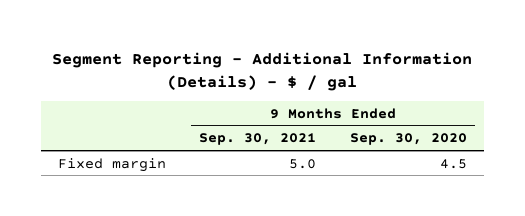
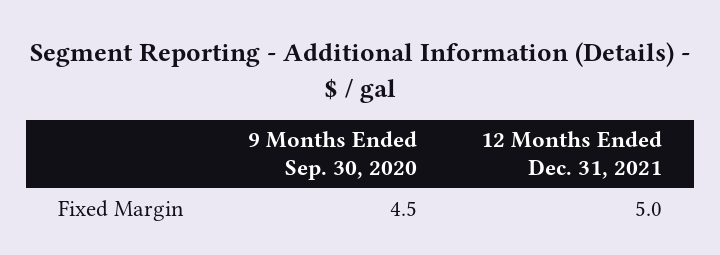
[199,133,317,146] Sep. 30, 2021 -> none
none -> [480,131,662,180] 12 Months Ended Dec. 31, 2021
[57,157,166,172] Fixed margin -> [58,200,185,222] Fixed Margin

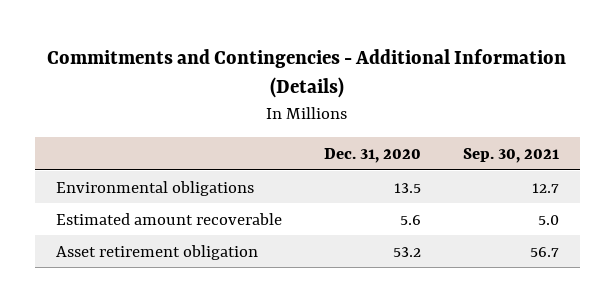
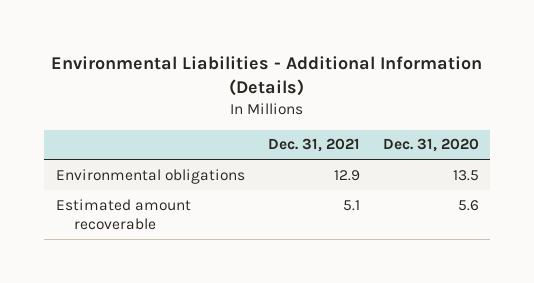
[47,49,567,99] Commitments and Contingencies - Additional Information (Details) -> [51,55,483,96] Environmental Liabilities - Additional Information (Details)
[462,147,559,163] Sep. 30, 2021 -> none
none -> [267,138,360,153] Dec. 31, 2021
[55,244,258,260] Asset retirement obligation -> none

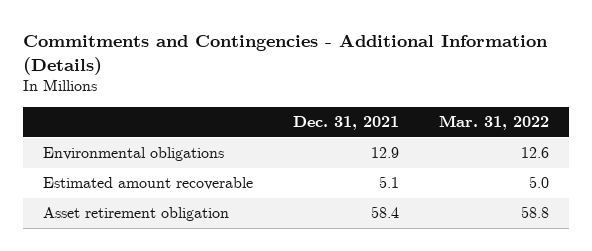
[51,55,483,96] Environmental Liabilities - Additional Information (Details) -> [23,33,549,75] Commitments and Contingencies - Additional Information (Details)
[382,138,479,153] Dec. 31, 2020 -> none
none -> [438,115,549,131] Mar. 31, 2022
none -> [42,207,229,222] Asset retirement obligation

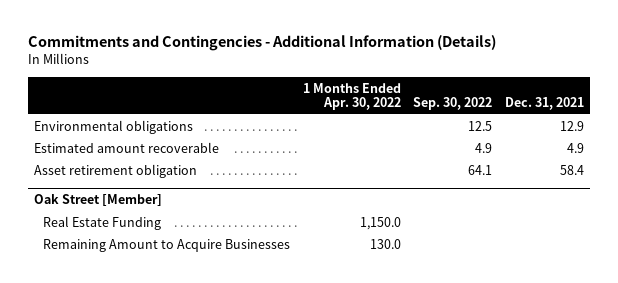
[438,115,549,131] Mar. 31, 2022 -> none
none -> [302,82,401,111] 1 Months Ended Apr. 30, 2022
none -> [413,97,493,111] Sep. 30, 2022
[378,176,399,189] 5.1 -> [567,142,585,153] 4.9
none -> [34,194,163,207] Oak Street [Member]
none -> [43,215,162,230] Real Estate Funding
none -> [43,238,291,252] Remaining Amount to Acquire Businesses

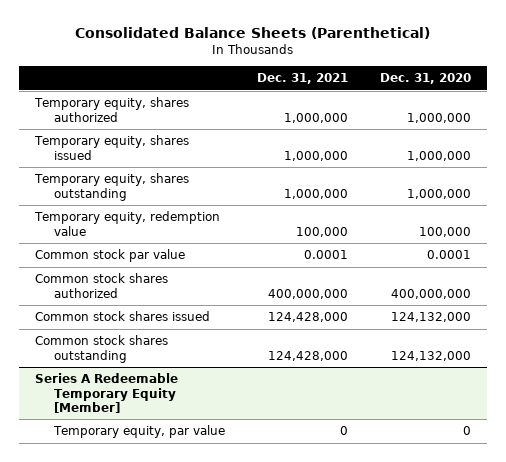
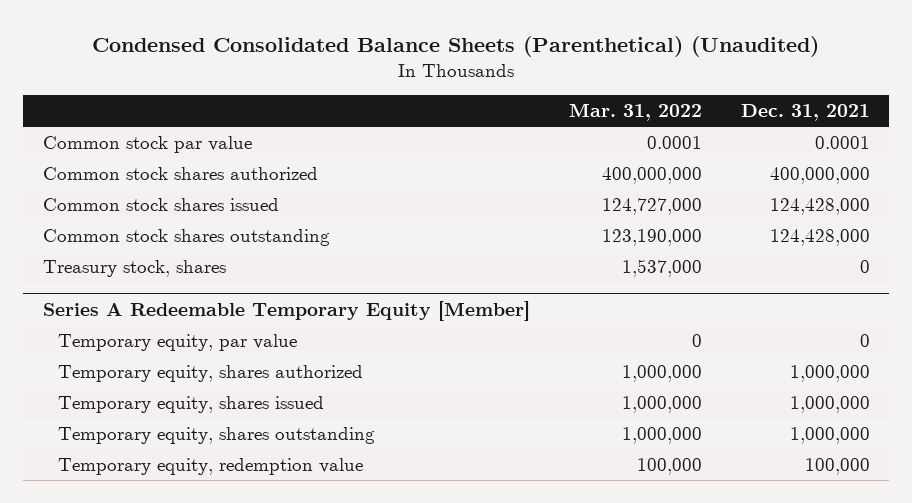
[75,26,431,39] Consolidated Balance Sheets (Parenthetical) -> [92,36,820,58] Condensed Consolidated Balance Sheets (Parenthetical) (Unaudited)
[380,73,472,85] Dec. 31, 2020 -> none
none -> [568,103,702,122] Mar. 31, 2022
[34,97,190,122] Temporary equity, shares authorized -> none
[34,135,190,160] Temporary equity, shares issued -> none
[34,173,190,201] Temporary equity, shares outstanding -> none
[34,211,221,236] Temporary equity, redemption value -> none
none -> [42,259,226,277] Treasury stock, shares
none -> [57,364,363,382] Temporary equity, shares authorized
none -> [57,395,324,413] Temporary equity, shares issued
none -> [57,426,375,444] Temporary equity, shares outstanding
none -> [57,457,363,475] Temporary equity, redemption value

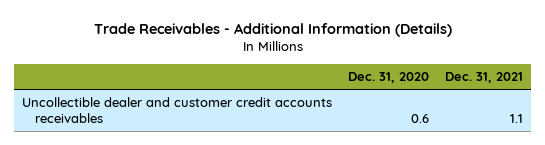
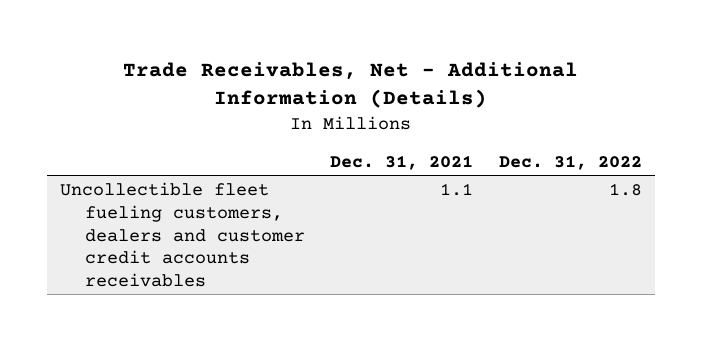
[93,22,452,37] Trade Receivables - Additional Information (Details) -> [123,61,579,109] Trade Receivables, Net - Additional Information (Details)
[348,72,430,84] Dec. 31, 2020 -> none
none -> [499,154,643,170] Dec. 31, 2022
[22,97,333,124] Uncollectible dealer and customer credit accounts receivables -> [60,182,305,287] Uncollectible fleet fueling customers, dealers and customer credit accounts receivables

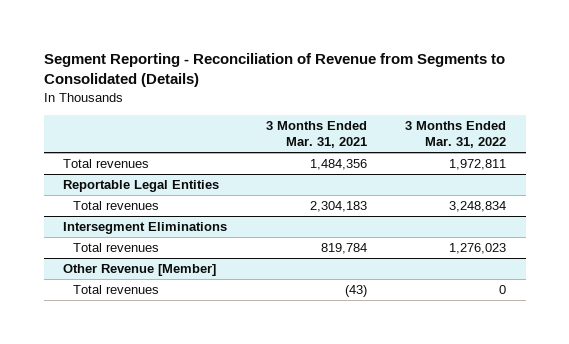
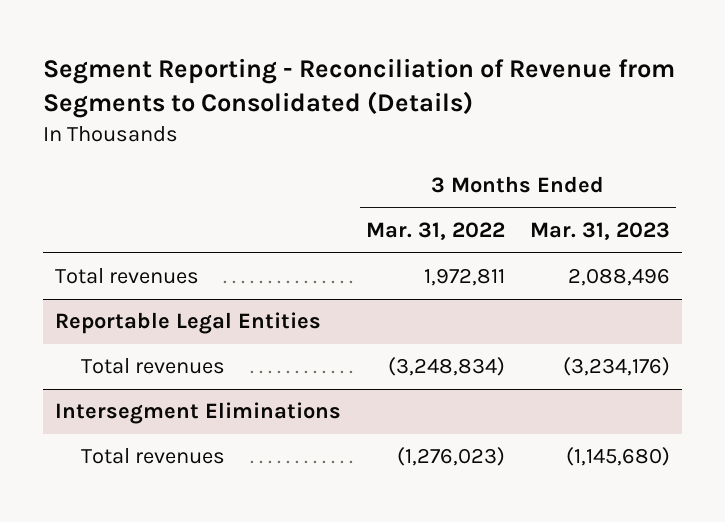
[265,120,367,149] 3 Months Ended Mar. 31, 2021 -> none
none -> [529,222,670,241] Mar. 31, 2023
[449,200,507,212] 3,248,834 -> [387,357,505,377] (3,248,834)
[62,263,216,276] Other Revenue [Member] -> none
[73,284,160,294] Total revenues -> none
[449,242,507,254] 1,276,023 -> [396,447,505,467] (1,276,023)

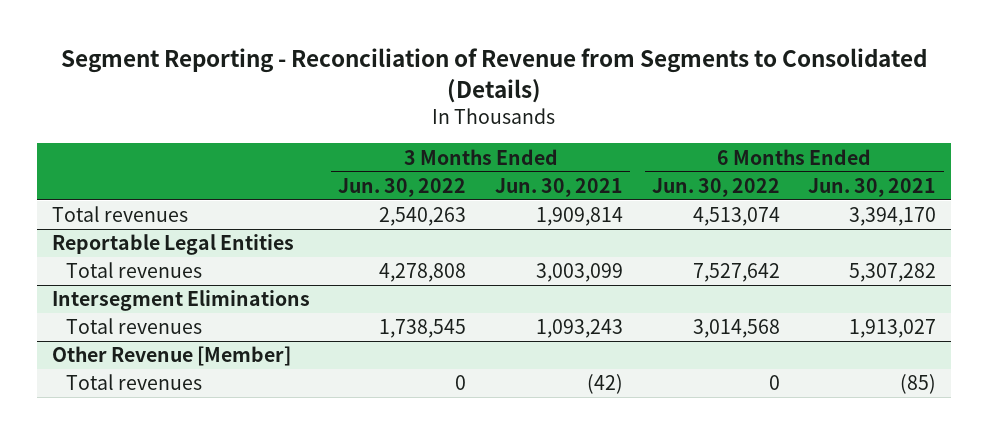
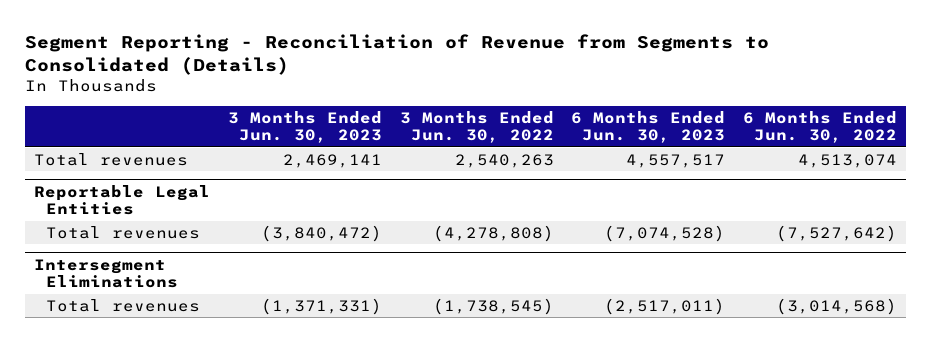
[495,177,624,197] Jun. 30, 2021 -> none
[808,177,937,197] Jun. 30, 2021 -> none
none -> [227,110,382,144] 3 Months Ended Jun. 30, 2023
none -> [571,110,726,144] 6 Months Ended Jun. 30, 2023
[379,263,467,283] 4,278,808 -> [432,224,554,242] (4,278,808)
[692,263,780,283] 7,527,642 -> [776,224,898,242] (7,527,642)
[51,346,291,367] Other Revenue [Member] -> none
[65,374,202,391] Total revenues -> none
[379,319,467,339] 1,738,545 -> [432,297,554,315] (1,738,545)
[692,319,780,339] 3,014,568 -> [776,297,898,315] (3,014,568)

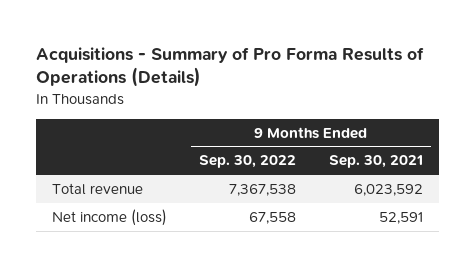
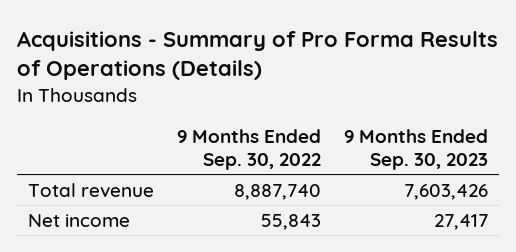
[328,155,423,169] Sep. 30, 2021 -> none
none -> [343,129,488,171] 9 Months Ended Sep. 30, 2023
[229,184,297,197] 7,367,538 -> [233,183,321,200] 8,887,740
[52,209,168,227] Net income (loss) -> [28,213,131,227] Net income
[249,212,297,225] 67,558 -> [260,213,321,230] 55,843

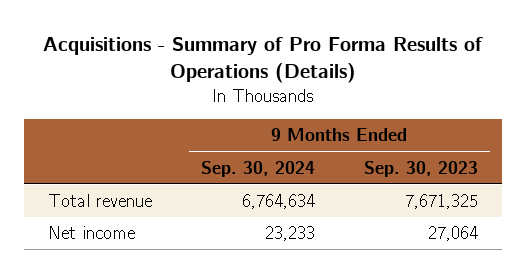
[176,129,321,171] 9 Months Ended Sep. 30, 2022 -> none
none -> [200,160,315,177] Sep. 30, 2024
[403,183,488,200] 7,603,426 -> [404,194,478,210] 7,671,325
[433,213,488,230] 27,417 -> [427,226,478,242] 27,064

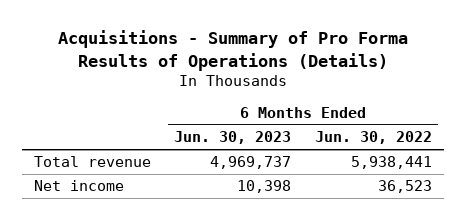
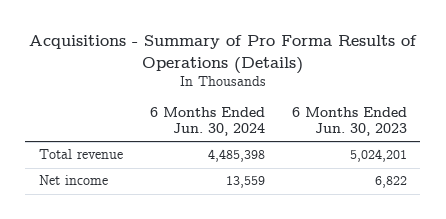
[314,131,432,145] Jun. 30, 2022 -> none
none -> [149,106,265,137] 6 Months Ended Jun. 30, 2024
[210,156,292,170] 4,969,737 -> [349,149,407,163] 5,024,201
[237,180,292,194] 10,398 -> [374,176,407,189] 6,822

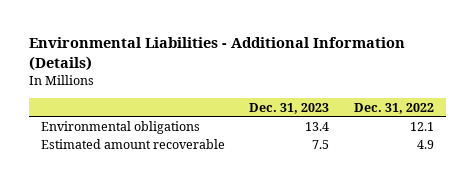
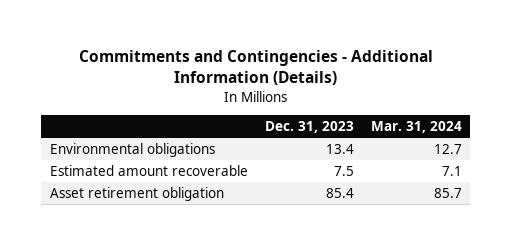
[28,37,405,72] Environmental Liabilities - Additional Information (Details) -> [78,50,433,86] Commitments and Contingencies - Additional Information (Details)
[353,102,434,114] Dec. 31, 2022 -> none
none -> [370,121,462,134] Mar. 31, 2024
none -> [49,186,224,201] Asset retirement obligation

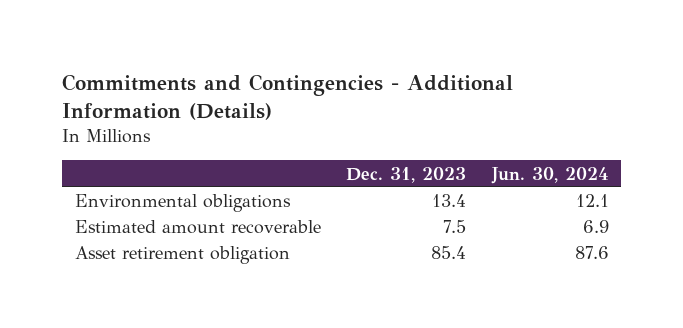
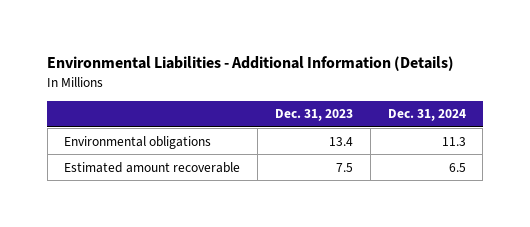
[61,73,513,120] Commitments and Contingencies - Additional Information (Details) -> [47,56,455,72] Environmental Liabilities - Additional Information (Details)
[490,166,609,184] Jun. 30, 2024 -> none
none -> [387,109,466,122] Dec. 31, 2024
[74,246,290,265] Asset retirement obligation -> none

